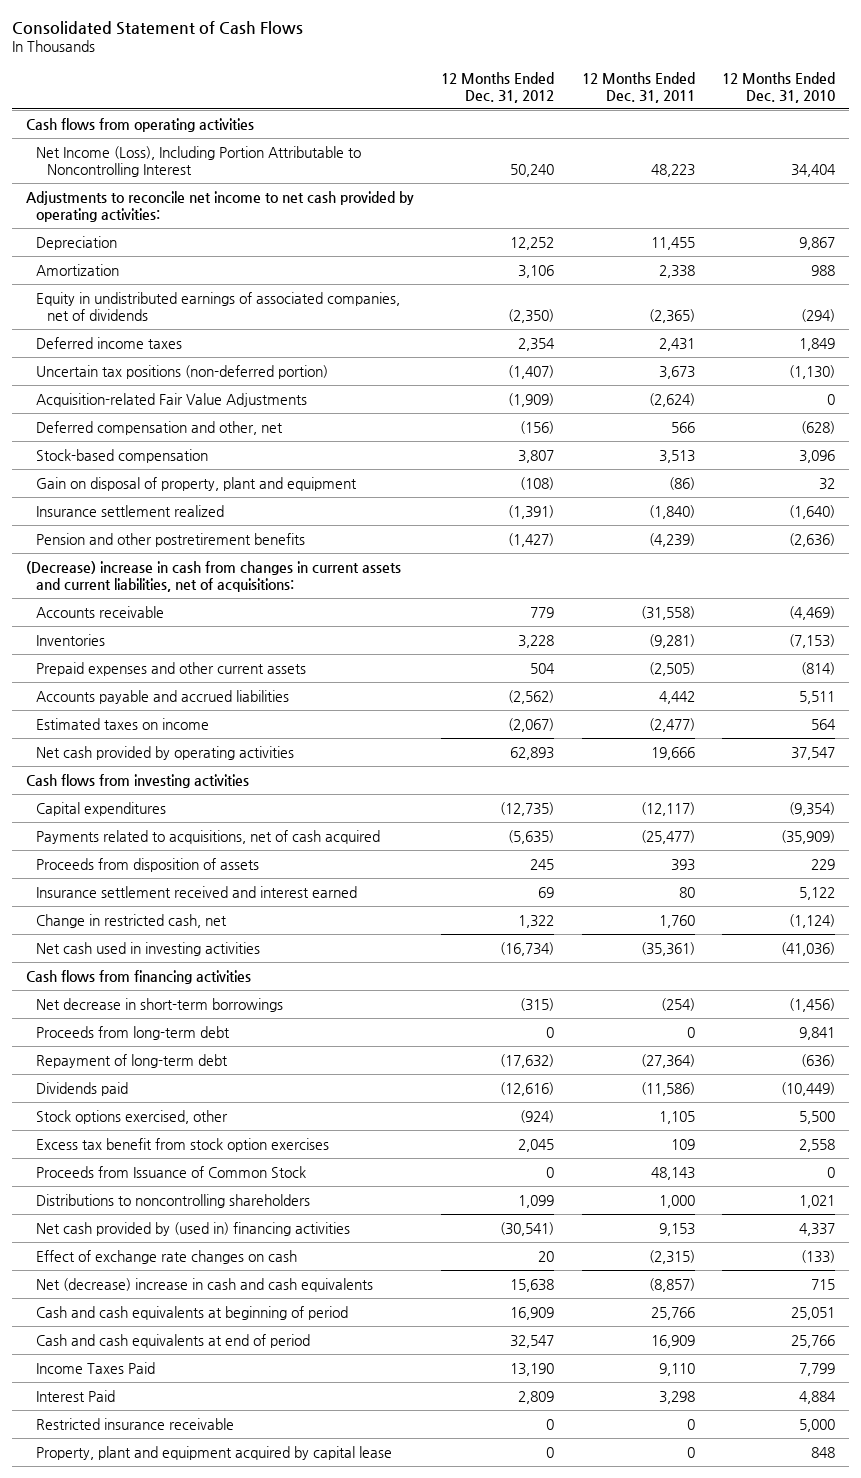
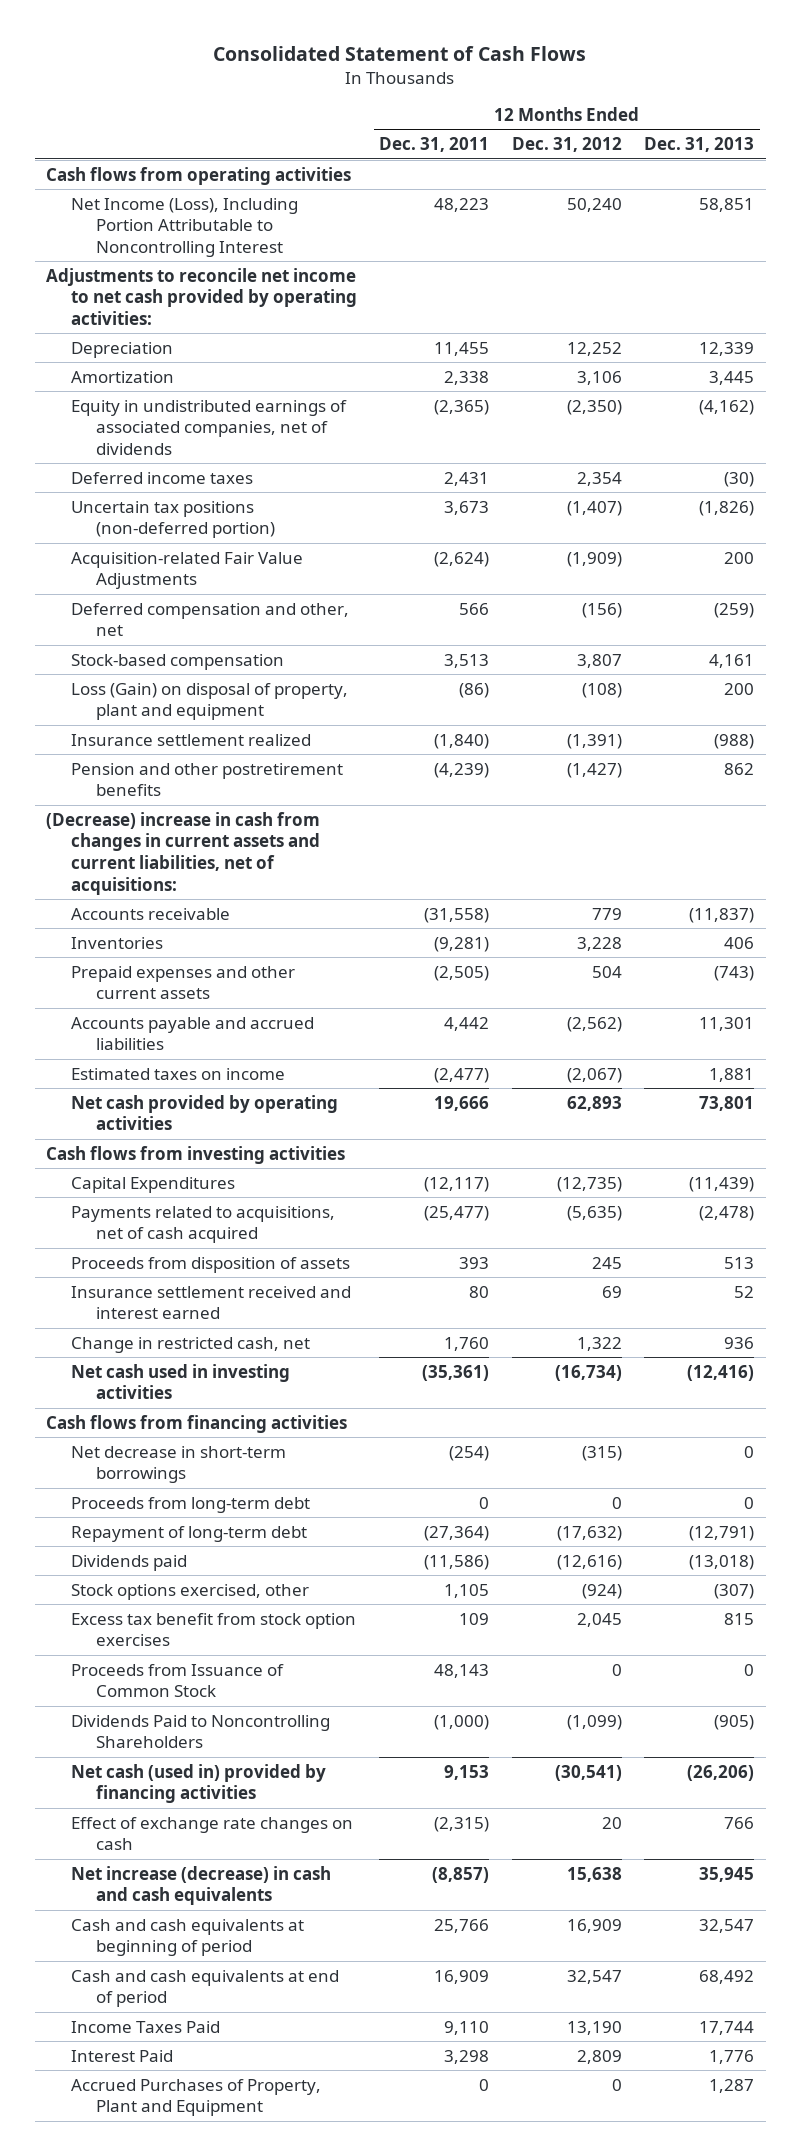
[722,71,836,103] 12 Months Ended Dec. 31, 2010 -> none
none -> [644,137,755,153] Dec. 31, 2013
[36,476,358,491] Gain on disposal of property, plant and equipment -> [70,682,348,721] Loss (Gain) on disposal of property, plant and equipment
[36,801,167,816] Capital expenditures -> [70,1176,235,1193] Capital Expenditures
[36,1193,311,1208] Distributions to noncontrolling shareholders -> [70,1714,330,1749] Dividends Paid to Noncontrolling Shareholders
[518,1194,555,1208] 1,099 -> [566,1714,622,1730] (1,099)
[658,1194,695,1208] 1,000 -> [434,1714,490,1730] (1,000)
[36,1221,351,1236] Net cash provided by (used in) financing activities -> [70,1763,326,1804] Net cash (used in) provided by financing activities
[36,1277,374,1292] Net (decrease) increase in cash and cash equivalents -> [70,1865,331,1906] Net increase (decrease) in cash and cash equivalents
[36,1417,235,1430] Restricted insurance receivable -> none
[36,1445,393,1460] Property, plant and equipment acquired by capital lease -> none
none -> [70,2078,321,2117] Accrued Purchases of Property, Plant and Equipment

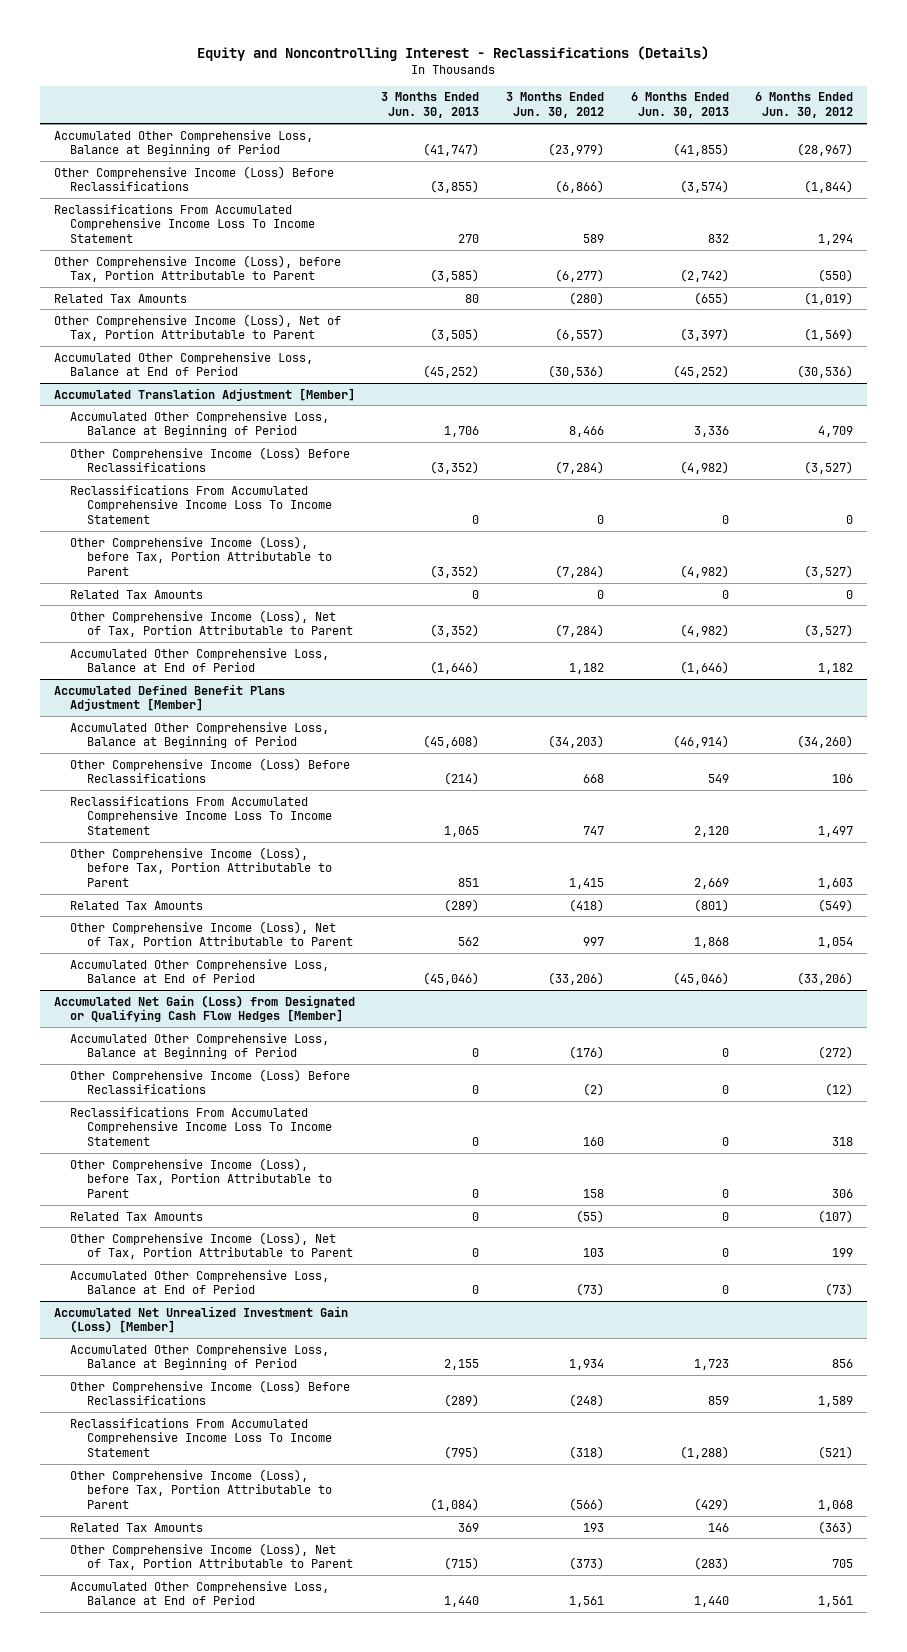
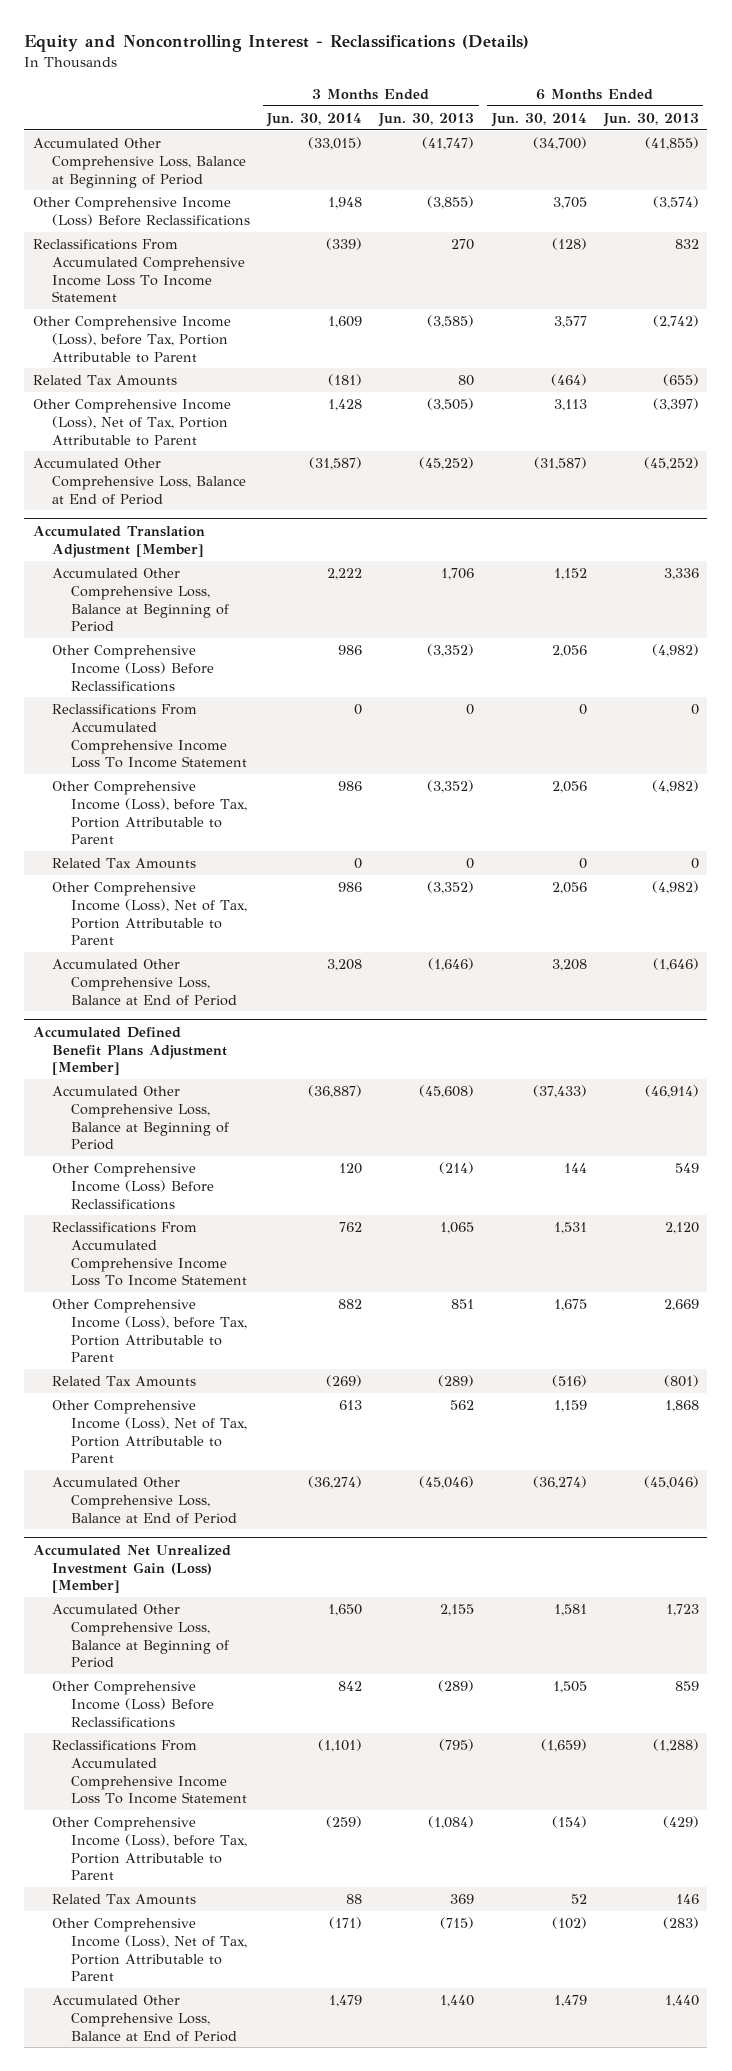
[505,92,604,119] 3 Months Ended Jun. 30, 2012 -> none
[755,92,854,119] 6 Months Ended Jun. 30, 2012 -> none
none -> [266,112,363,127] Jun. 30, 2014
none -> [490,112,587,127] Jun. 30, 2014
[53,994,355,1023] Accumulated Net Gain (Loss) from Designated or Qualifying Cash Flow Hedges [Member] -> none
[70,1032,330,1060] Accumulated Other Comprehensive Loss, Balance at Beginning of Period -> none
[70,1068,351,1095] Other Comprehensive Income (Loss) Before Reclassifications -> none
[70,1106,332,1147] Reclassifications From Accumulated Comprehensive Income Loss To Income Statement -> none
[70,1157,332,1199] Other Comprehensive Income (Loss), before Tax, Portion Attributable to Parent -> none
[70,1211,204,1221] Related Tax Amounts -> none
[70,1231,353,1260] Other Comprehensive Income (Loss), Net of Tax, Portion Attributable to Parent -> none
[70,1269,330,1295] Accumulated Other Comprehensive Loss, Balance at End of Period -> none

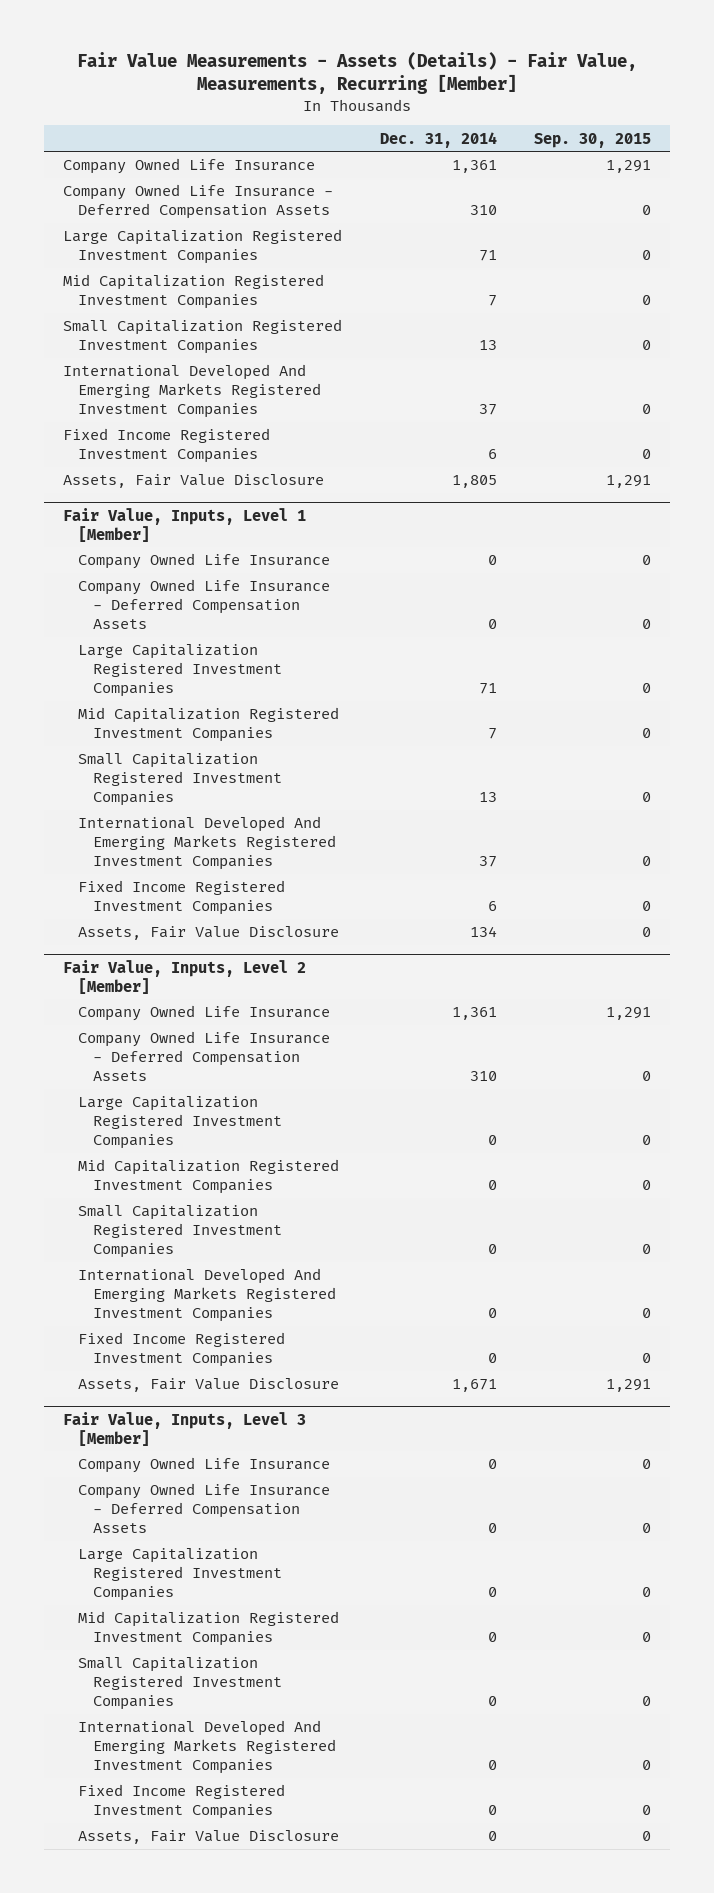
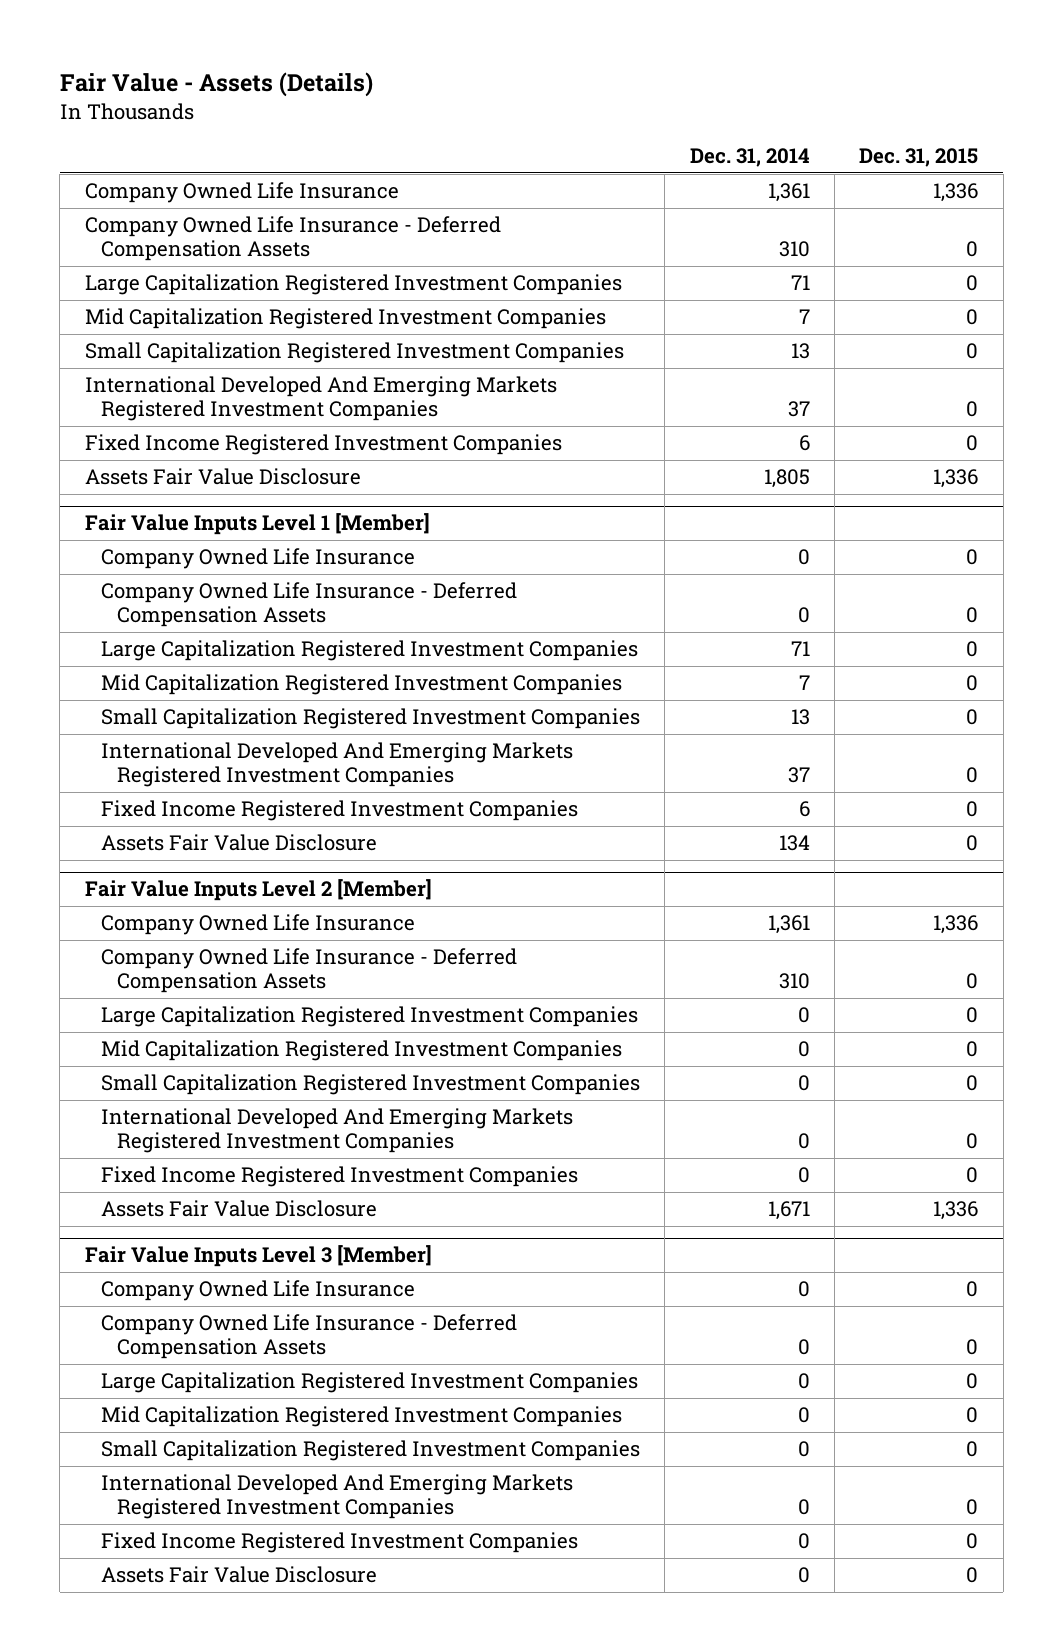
[77,52,638,95] Fair Value Measurements - Assets (Details) - Fair Value, Measurements, Recurring [Member] -> [59,72,373,98] Fair Value - Assets (Details)
[534,132,652,148] Sep. 30, 2015 -> none
none -> [859,147,979,167] Dec. 31, 2015
[62,474,324,489] Assets, Fair Value Disclosure -> [84,468,361,486] Assets Fair Value Disclosure
[62,507,306,542] Fair Value, Inputs, Level 1 [Member] -> [84,513,430,536] Fair Value Inputs Level 1 [Member]
[78,926,340,941] Assets, Fair Value Disclosure -> [100,834,377,852] Assets Fair Value Disclosure
[62,959,306,994] Fair Value, Inputs, Level 2 [Member] -> [84,879,432,902] Fair Value Inputs Level 2 [Member]
[78,1378,340,1393] Assets, Fair Value Disclosure -> [100,1200,377,1218] Assets Fair Value Disclosure
[62,1411,306,1446] Fair Value, Inputs, Level 3 [Member] -> [84,1245,432,1268] Fair Value Inputs Level 3 [Member]
[78,1830,340,1845] Assets, Fair Value Disclosure -> [100,1566,377,1584] Assets Fair Value Disclosure

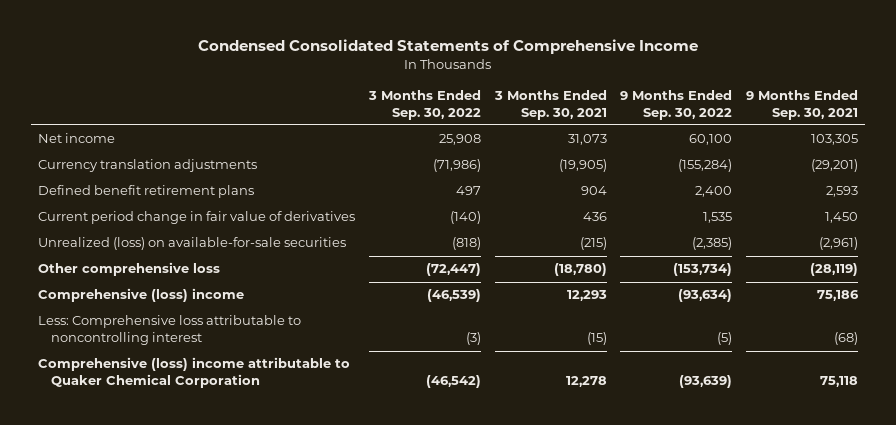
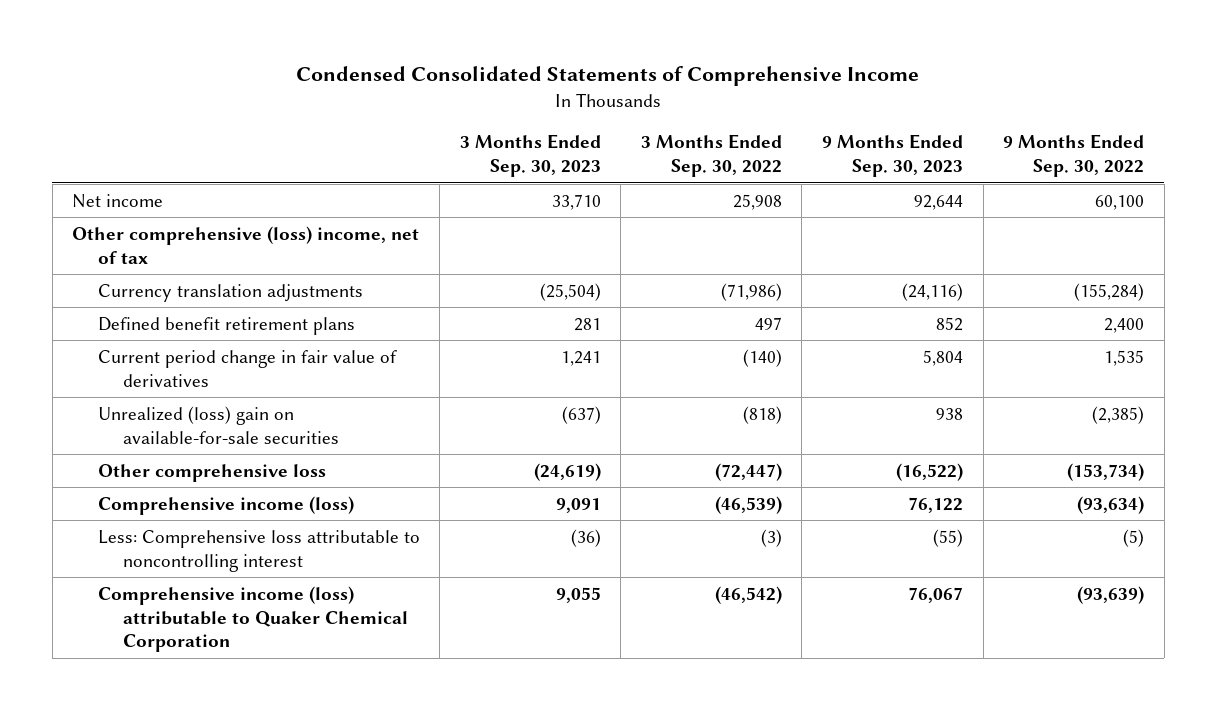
[493,89,607,120] 3 Months Ended Sep. 30, 2021 -> none
[746,89,859,120] 9 Months Ended Sep. 30, 2021 -> none
none -> [459,134,601,177] 3 Months Ended Sep. 30, 2023
none -> [821,134,963,177] 9 Months Ended Sep. 30, 2023
none -> [72,225,420,264] Other comprehensive (loss) income, net of tax
[37,237,346,251] Unrealized (loss) on available-for-sale securities -> [97,405,340,444] Unrealized (loss) gain on available-for-sale securities
[37,288,244,303] Comprehensive (loss) income -> [97,495,354,515] Comprehensive income (loss)
[37,357,350,389] Comprehensive (loss) income attributable to Quaker Chemical Corporation -> [97,585,409,653] Comprehensive income (loss) attributable to Quaker Chemical Corporation

